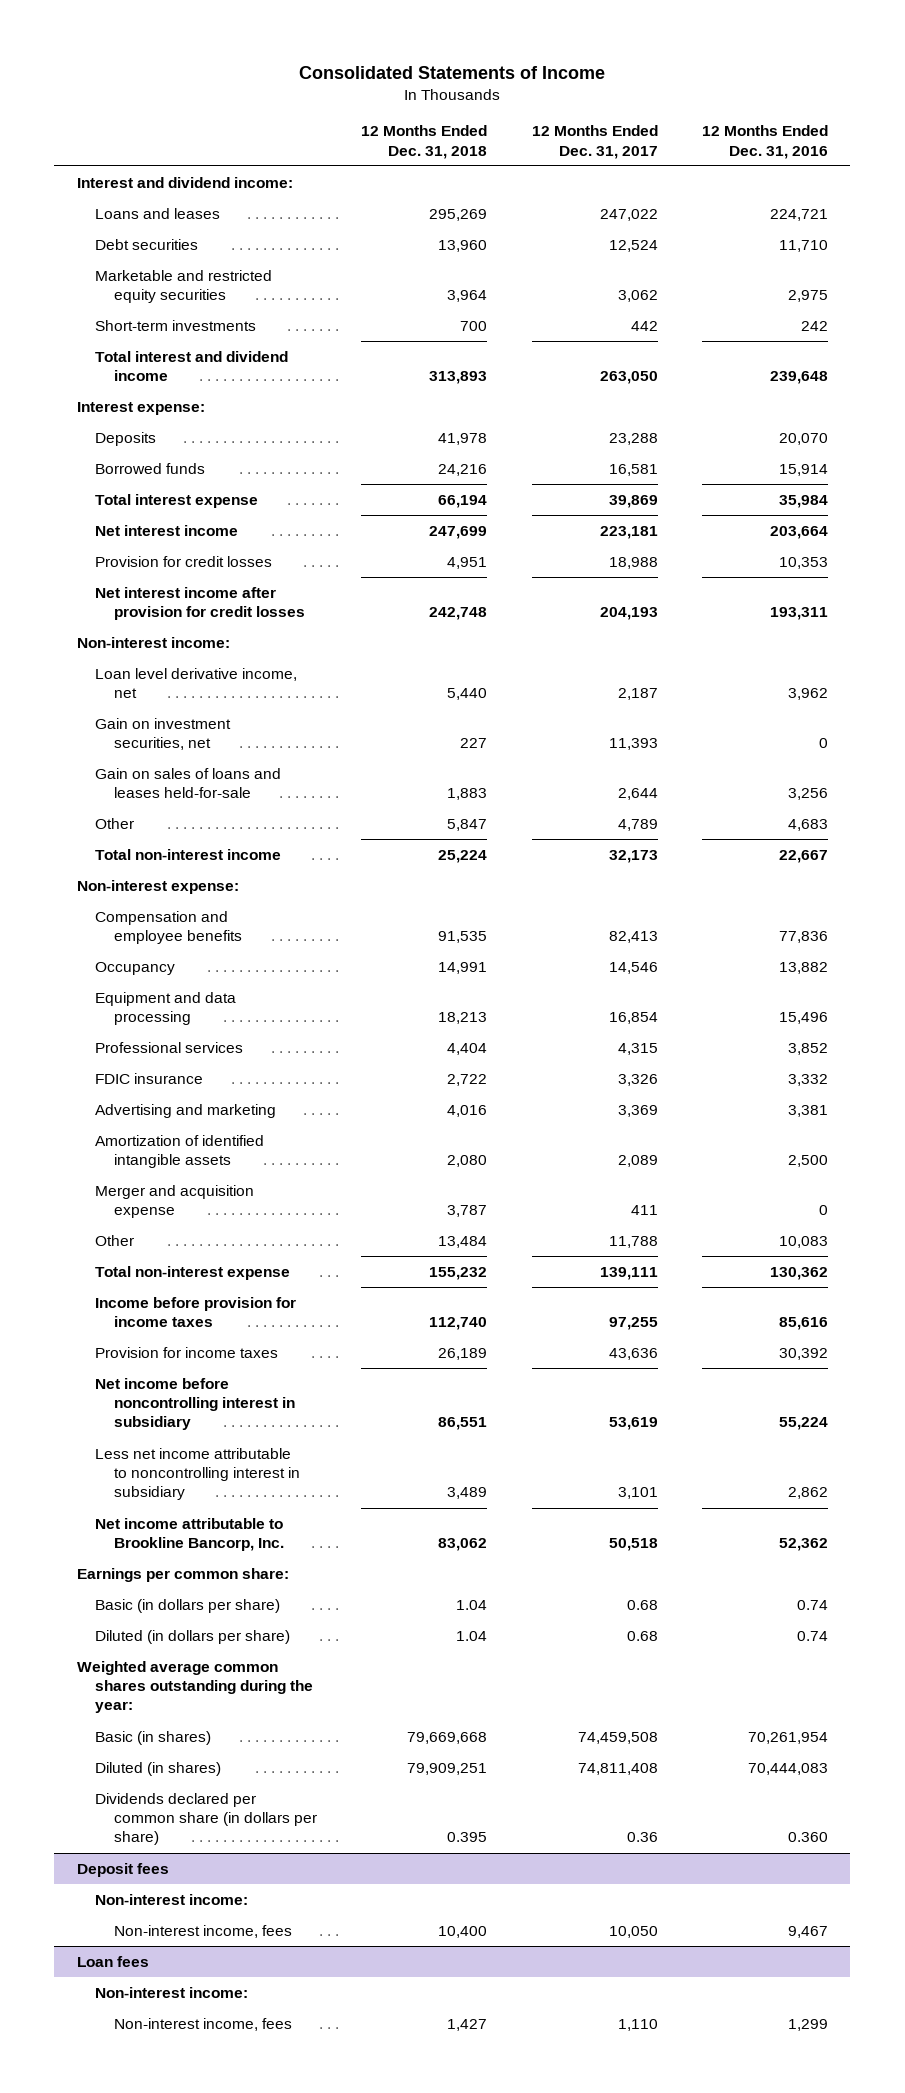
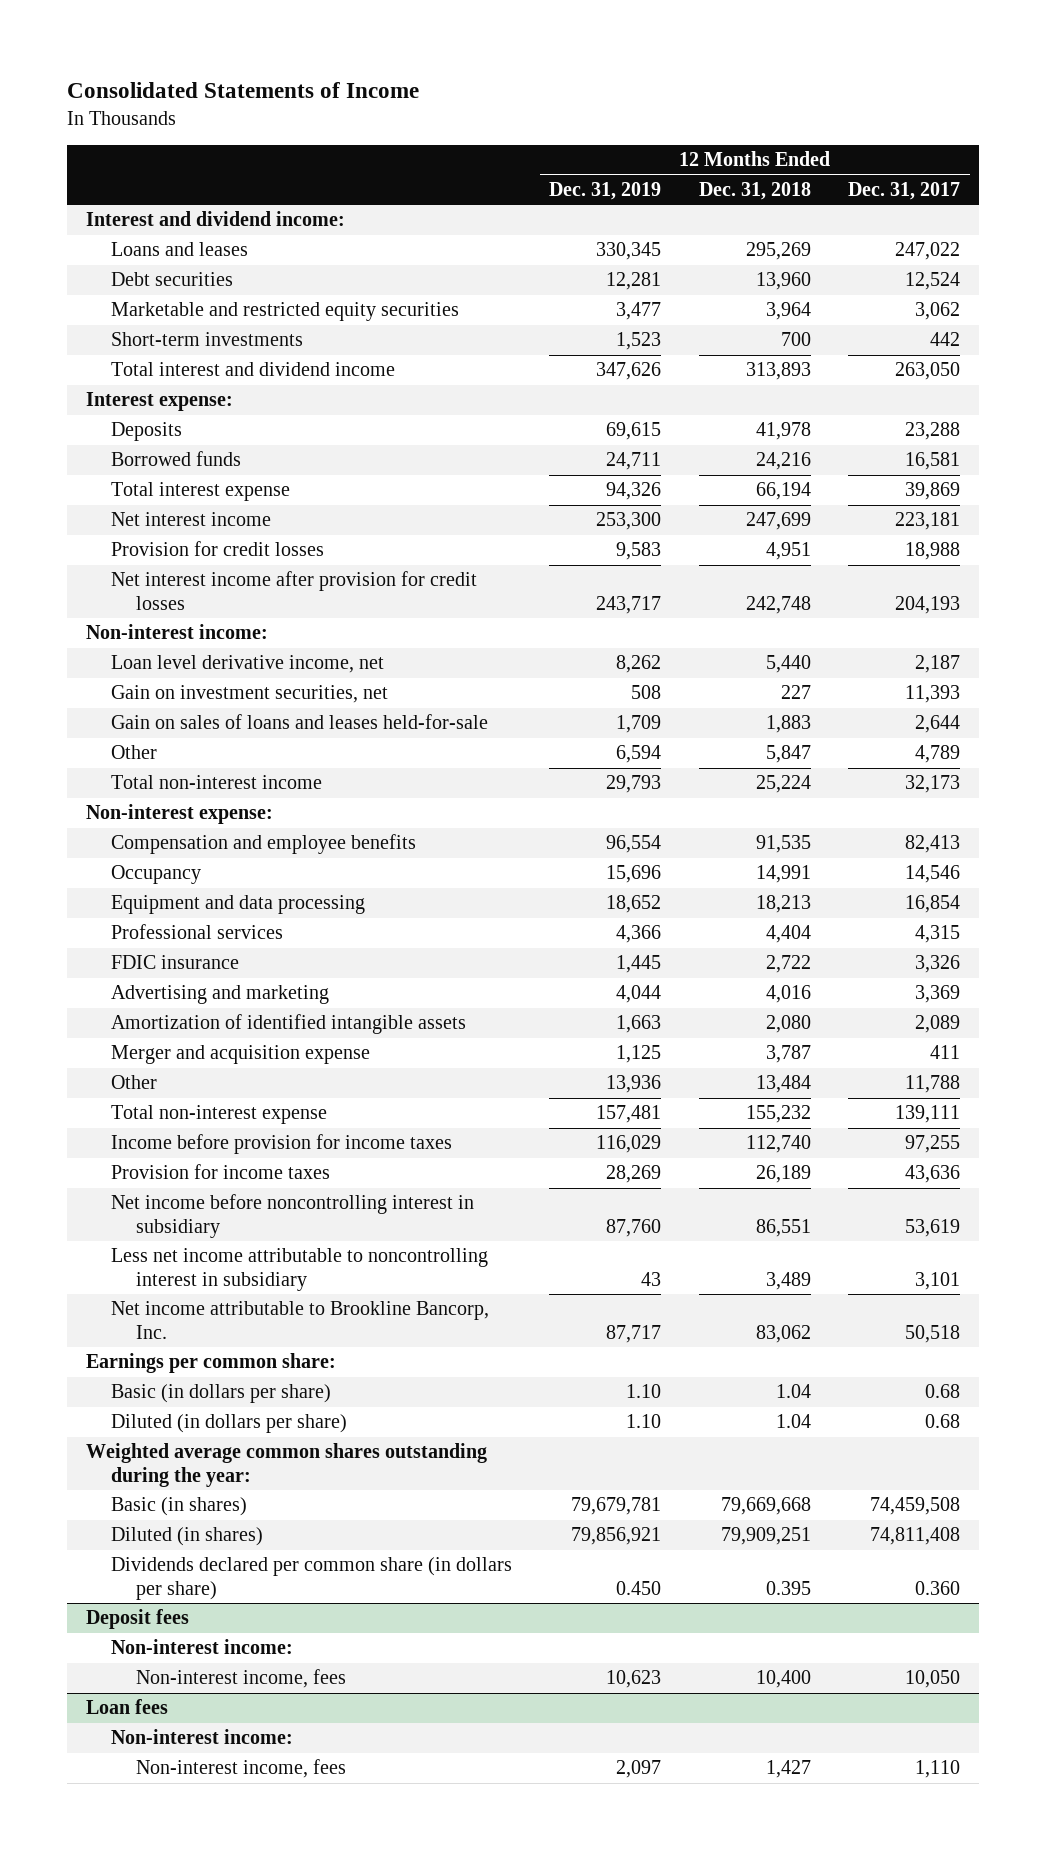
[702,125,829,159] 12 Months Ended Dec. 31, 2016 -> none
none -> [549,181,662,200] Dec. 31, 2019
[626,1832,658,1843] 0.36 -> [915,1580,961,1595] 0.360

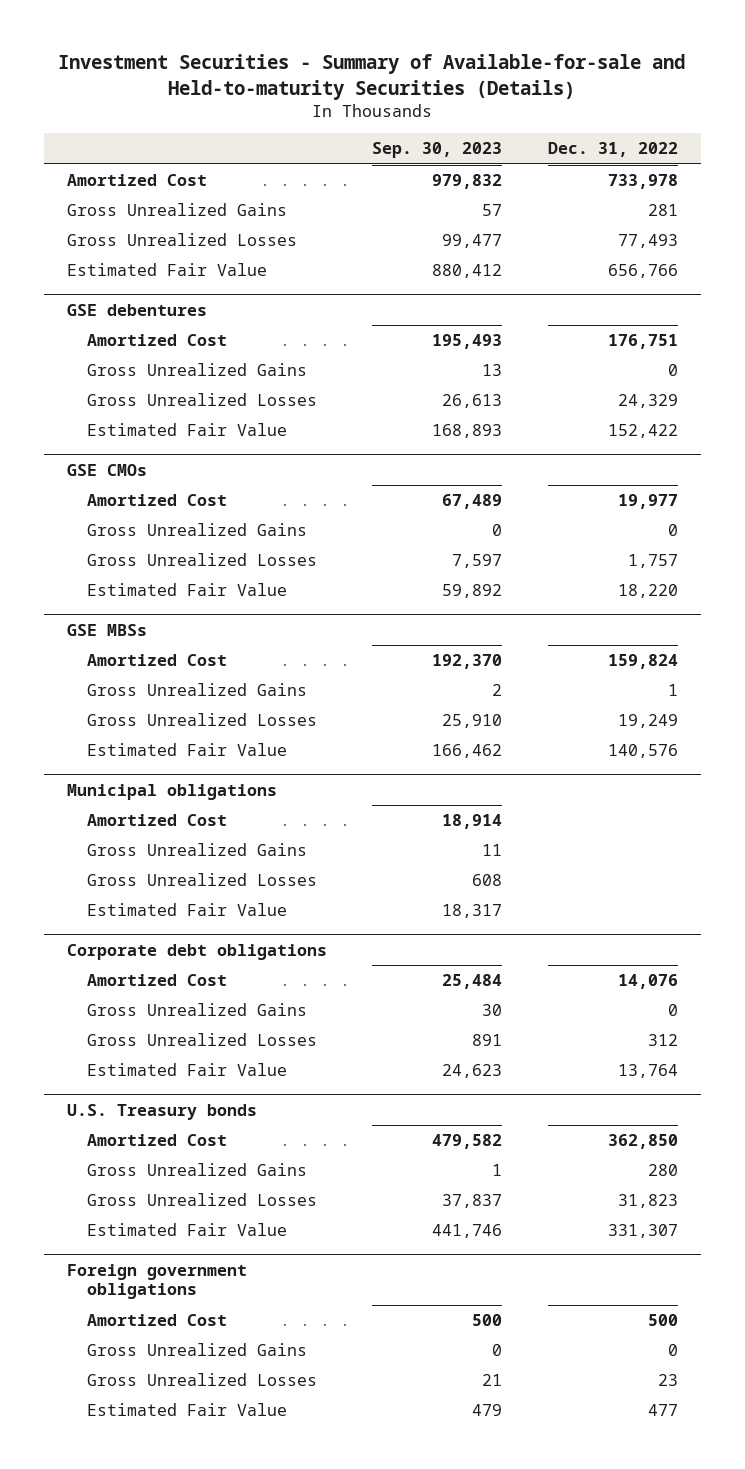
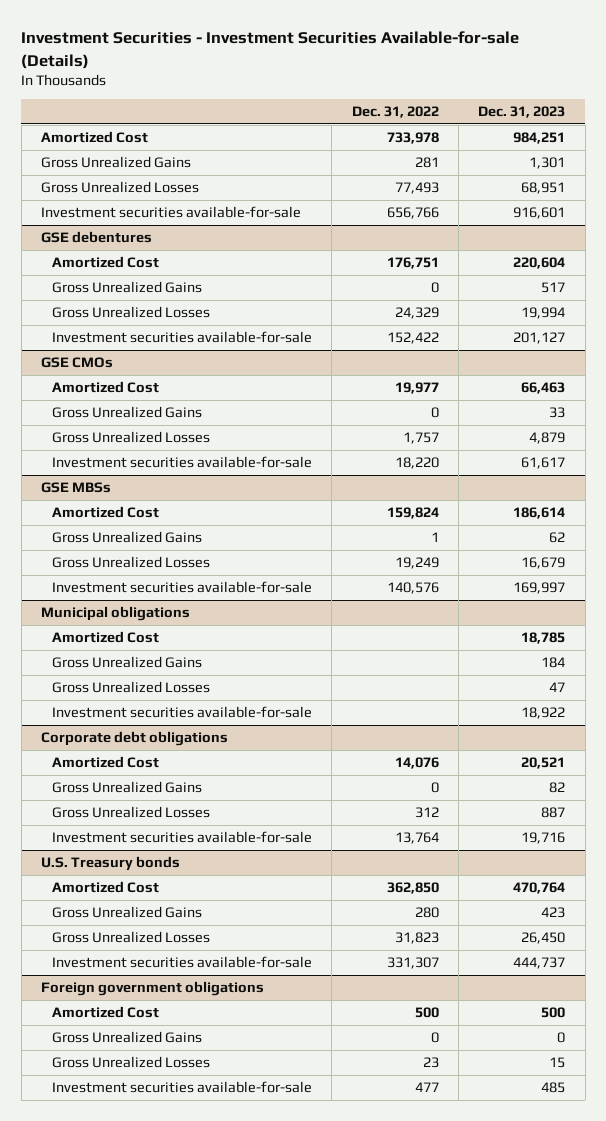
[58,54,686,100] Investment Securities - Summary of Available-for-sale and Held-to-maturity Securities (Details) -> [21,31,520,69] Investment Securities - Investment Securities Available-for-sale (Details)
[372,142,503,159] Sep. 30, 2023 -> none
none -> [478,106,566,119] Dec. 31, 2023
[66,263,267,277] Estimated Fair Value -> [41,206,302,219] Investment securities available-for-sale
[87,423,288,437] Estimated Fair Value -> [52,331,313,344] Investment securities available-for-sale
[87,583,288,597] Estimated Fair Value -> [52,456,313,469] Investment securities available-for-sale
[87,743,288,757] Estimated Fair Value -> [52,581,313,594] Investment securities available-for-sale
[87,903,288,917] Estimated Fair Value -> [52,706,313,719] Investment securities available-for-sale
[87,1063,288,1077] Estimated Fair Value -> [52,831,313,844] Investment securities available-for-sale
[87,1223,288,1237] Estimated Fair Value -> [52,956,313,969] Investment securities available-for-sale
[87,1403,288,1417] Estimated Fair Value -> [52,1081,313,1094] Investment securities available-for-sale

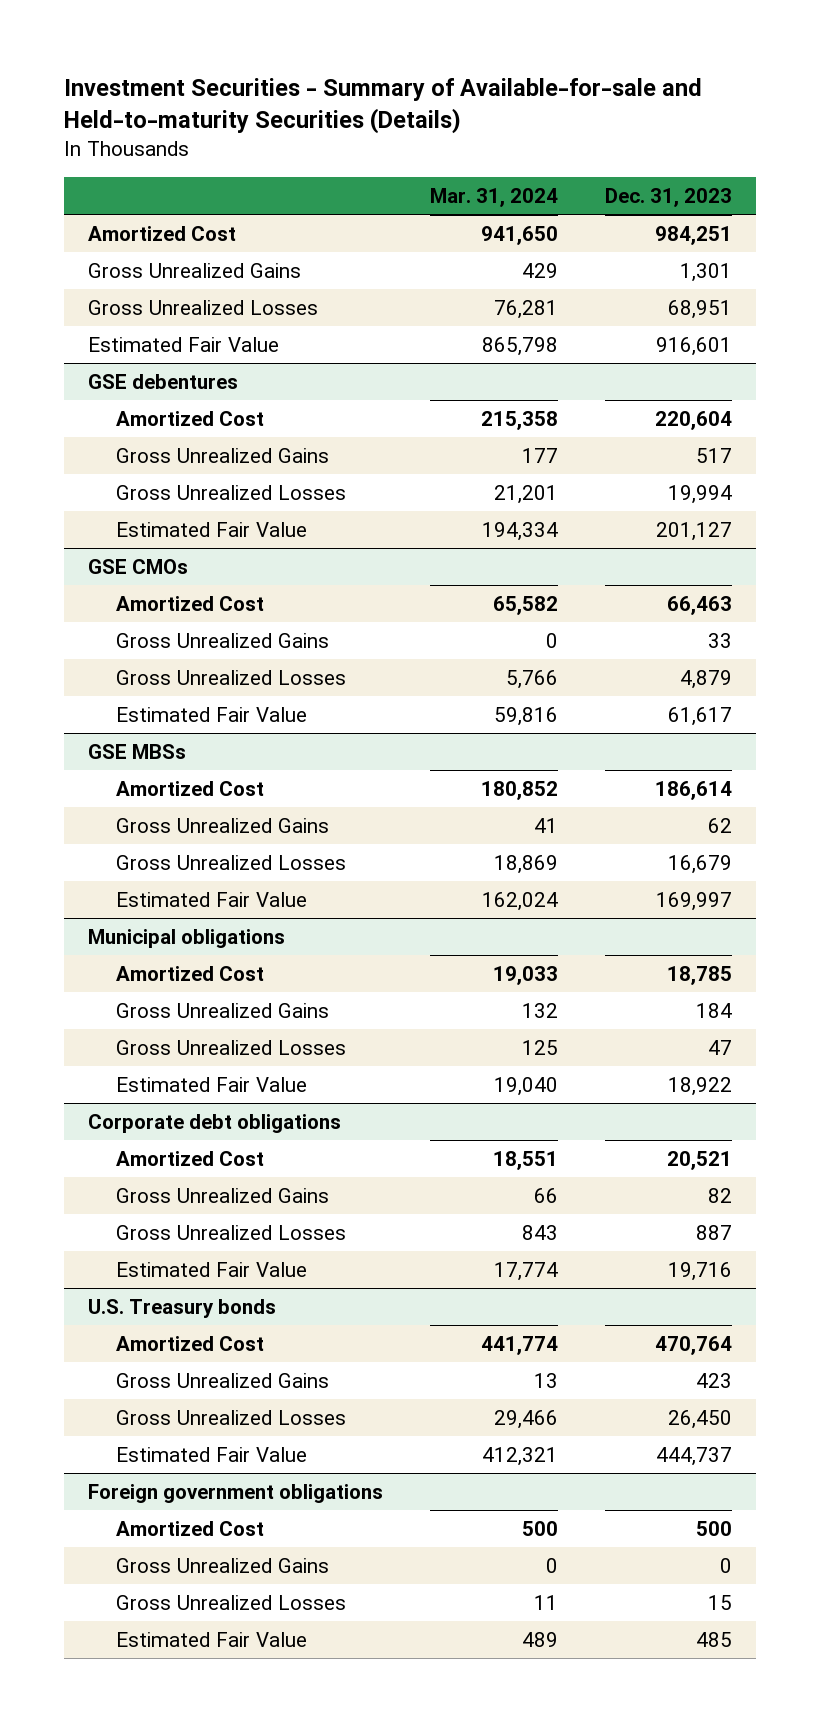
[21,31,520,69] Investment Securities - Investment Securities Available-for-sale (Details) -> [64,78,703,135] Investment Securities - Summary of Available-for-sale and Held-to-maturity Securities (Details)
[351,106,439,119] Dec. 31, 2022 -> none
none -> [430,187,559,207] Mar. 31, 2024
[41,206,302,219] Investment securities available-for-sale -> [87,336,279,352] Estimated Fair Value
[52,331,313,344] Investment securities available-for-sale -> [115,521,307,537] Estimated Fair Value
[52,456,313,469] Investment securities available-for-sale -> [115,706,307,722] Estimated Fair Value
[52,581,313,594] Investment securities available-for-sale -> [115,891,307,907] Estimated Fair Value
[52,706,313,719] Investment securities available-for-sale -> [115,1076,307,1092] Estimated Fair Value
[52,831,313,844] Investment securities available-for-sale -> [115,1261,307,1277] Estimated Fair Value
[52,956,313,969] Investment securities available-for-sale -> [115,1446,307,1462] Estimated Fair Value
[52,1081,313,1094] Investment securities available-for-sale -> [115,1631,307,1647] Estimated Fair Value

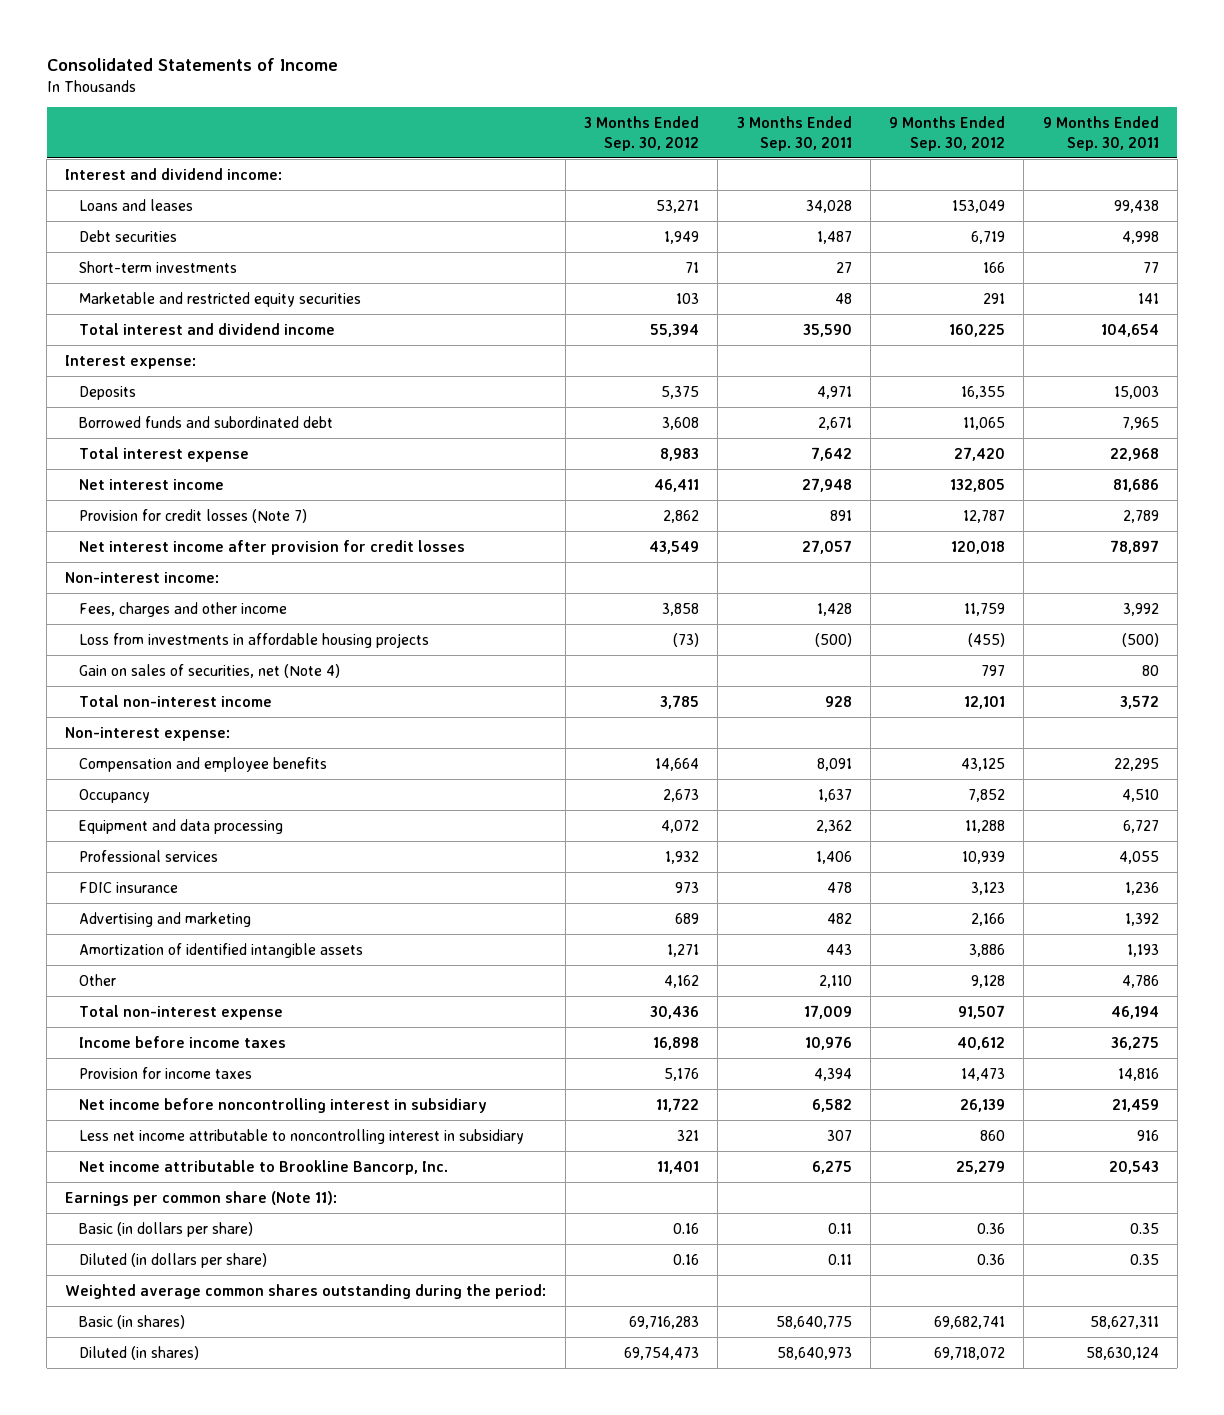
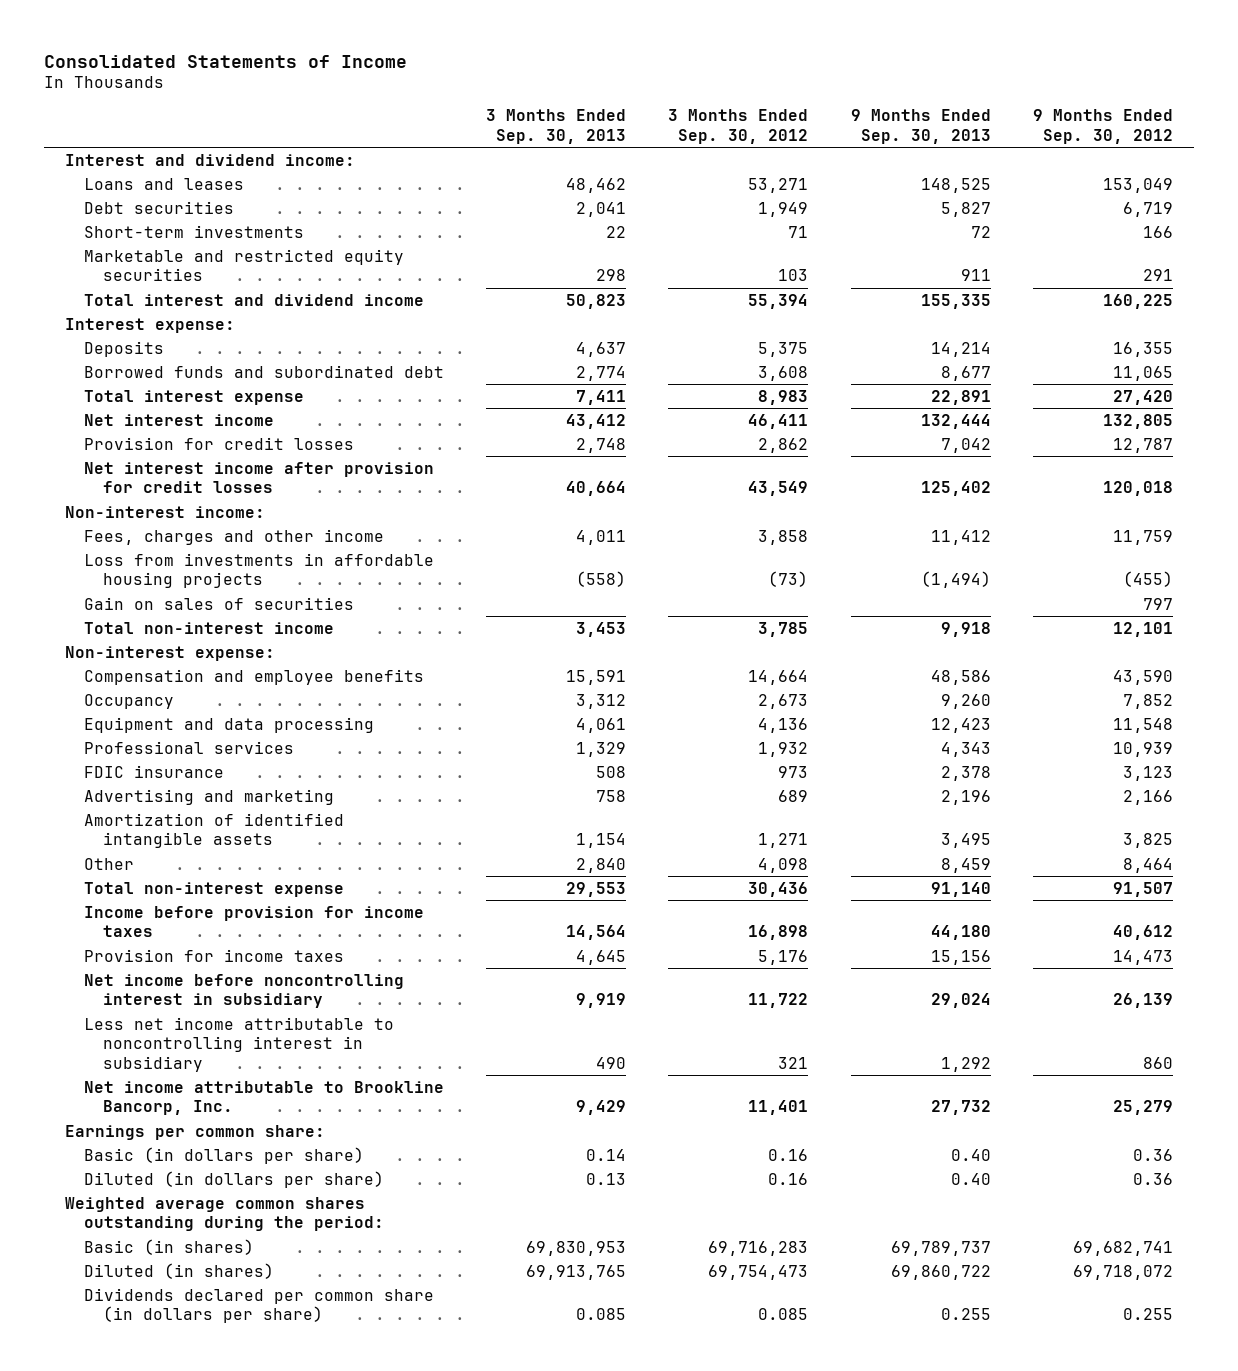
[736,115,852,151] 3 Months Ended Sep. 30, 2011 -> none
[1042,115,1159,151] 9 Months Ended Sep. 30, 2011 -> none
none -> [486,109,627,144] 3 Months Ended Sep. 30, 2013
none -> [850,109,991,144] 9 Months Ended Sep. 30, 2013
[78,508,307,523] Provision for credit losses (Note 7) -> [83,436,354,450] Provision for credit losses
[78,663,340,678] Gain on sales of securities, net (Note 4) -> [83,596,354,610] Gain on sales of securities
[961,757,1006,771] 43,125 -> [1112,669,1173,685] 43,590
[661,819,700,833] 4,072 -> [758,717,809,733] 4,136
[965,819,1006,833] 11,288 -> [1112,717,1173,733] 11,548
[969,943,1006,957] 3,886 -> [1122,833,1173,849] 3,825
[664,974,700,988] 4,162 -> [758,857,809,873] 4,098
[971,974,1006,988] 9,128 -> [1122,857,1173,873] 8,464
[78,1035,286,1048] Income before income taxes -> [83,905,424,938] Income before provision for income taxes
[65,1190,338,1206] Earnings per common share (Note 11): -> [64,1124,325,1140] Earnings per common share:
none -> [83,1287,434,1324] Dividends declared per common share (in dollars per share)

